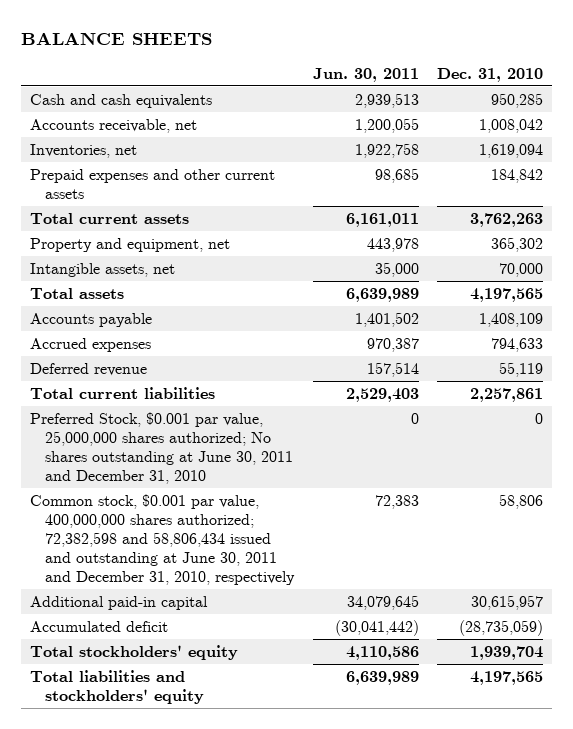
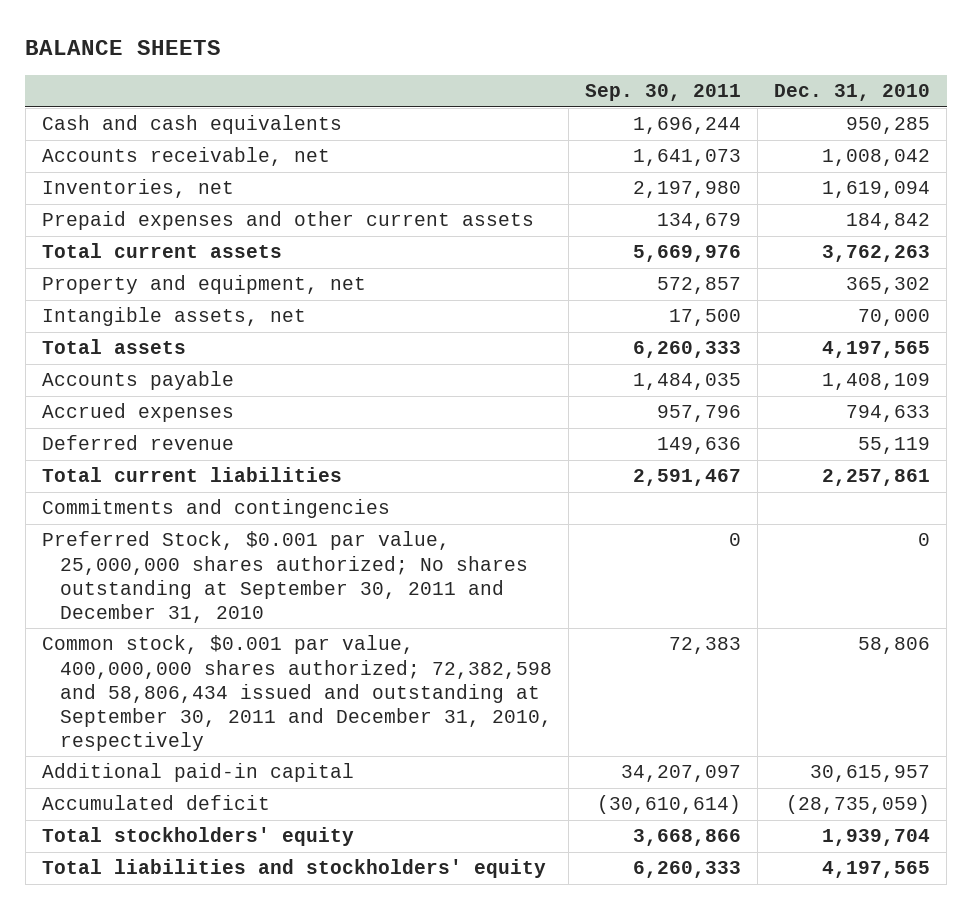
[312,67,419,82] Jun. 30, 2011 -> none
none -> [585,84,742,102] Sep. 30, 2011
none -> [41,499,390,519] Commitments and contingencies
[29,411,294,485] Preferred Stock, $0.001 par value, 25,000,000 shares authorized; No shares outstanding at June 30, 2011 and December 31, 2010 -> [41,531,529,623] Preferred Stock, $0.001 par value, 25,000,000 shares authorized; No shares outstanding at September 30, 2011 and December 31, 2010
[29,493,296,586] Common stock, $0.001 par value, 400,000,000 shares authorized; 72,382,598 and 58,806,434 issued and outstanding at June 30, 2011 and December 31, 2010, respectively -> [41,635,553,751] Common stock, $0.001 par value, 400,000,000 shares authorized; 72,382,598 and 58,806,434 issued and outstanding at September 30, 2011 and December 31, 2010, respectively

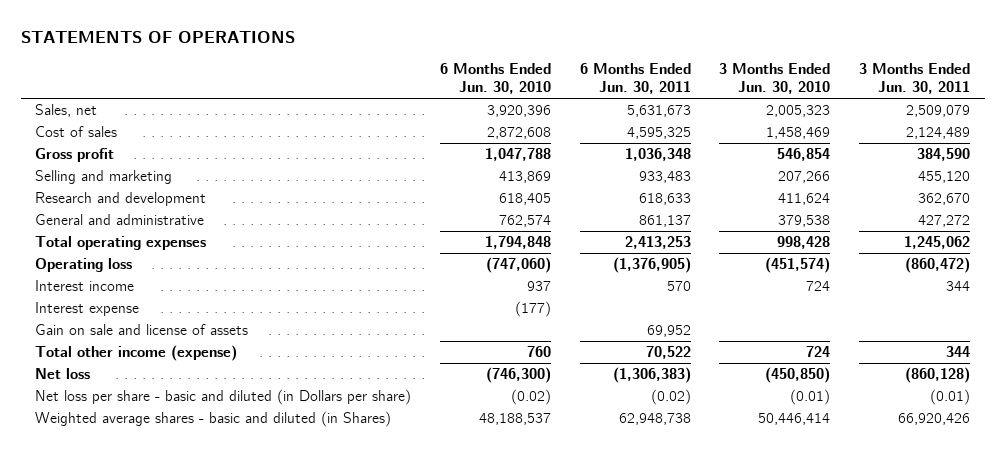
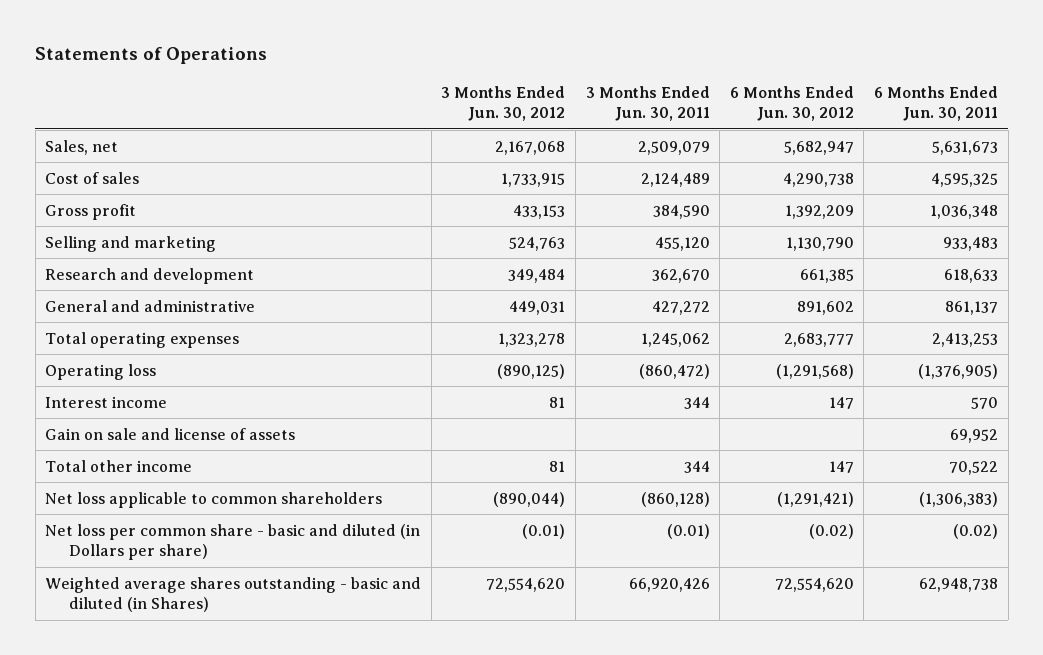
[20,31,295,44] STATEMENTS OF OPERATIONS -> [35,47,268,65] Statements of Operations
[439,63,551,95] 6 Months Ended Jun. 30, 2010 -> none
[719,63,831,95] 3 Months Ended Jun. 30, 2010 -> none
none -> [441,85,566,122] 3 Months Ended Jun. 30, 2012
none -> [729,85,854,122] 6 Months Ended Jun. 30, 2012
[35,302,140,317] Interest expense -> none
[35,345,238,362] Total other income (expense) -> [45,459,193,472] Total other income
[35,368,91,380] Net loss -> [45,491,383,508] Net loss applicable to common shareholders
[35,389,412,406] Net loss per share - basic and diluted (in Dollars per share) -> [45,523,421,561] Net loss per common share - basic and diluted (in Dollars per share)
[35,411,392,428] Weighted average shares - basic and diluted (in Shares) -> [45,576,422,613] Weighted average shares outstanding - basic and diluted (in Shares)

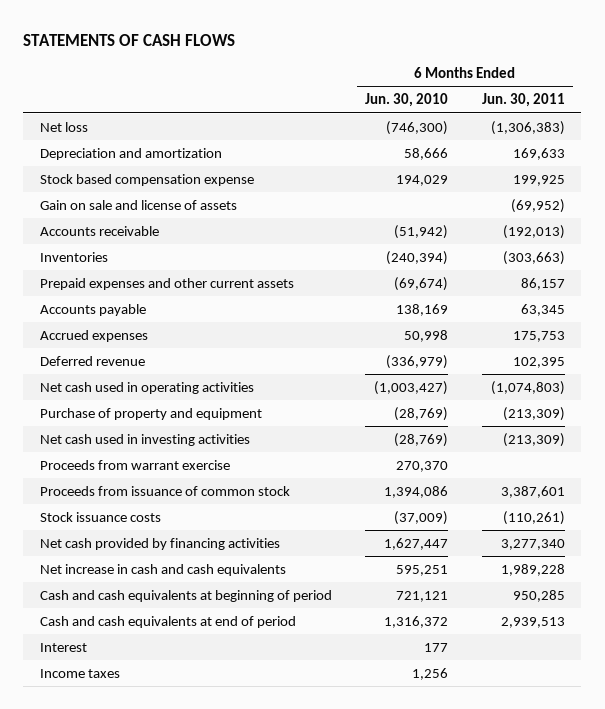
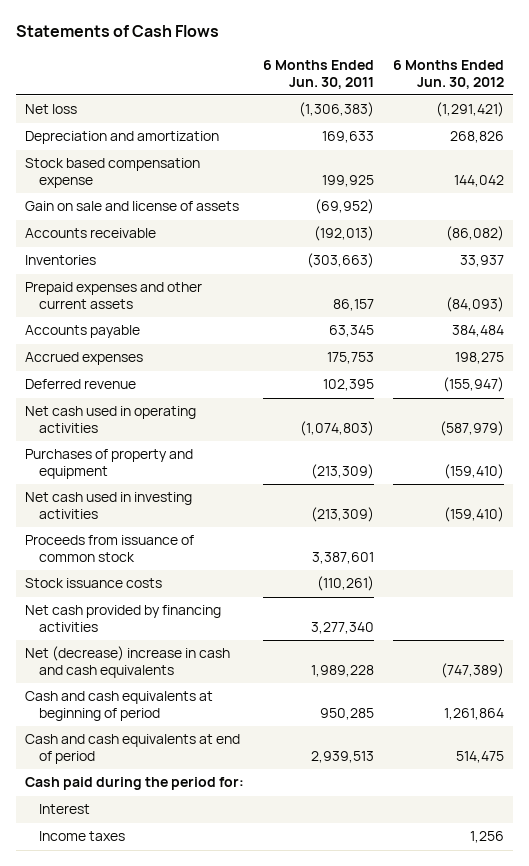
[23,33,236,46] STATEMENTS OF CASH FLOWS -> [15,25,219,38] Statements of Cash Flows
[365,93,449,108] Jun. 30, 2010 -> none
none -> [392,59,504,89] 6 Months Ended Jun. 30, 2012
[39,407,262,420] Purchase of property and equipment -> [24,449,193,480] Purchases of property and equipment
[39,459,230,470] Proceeds from warrant exercise -> none
[39,563,286,576] Net increase in cash and cash equivalents -> [24,646,230,679] Net (decrease) increase in cash and cash equivalents
none -> [24,777,244,791] Cash paid during the period for:

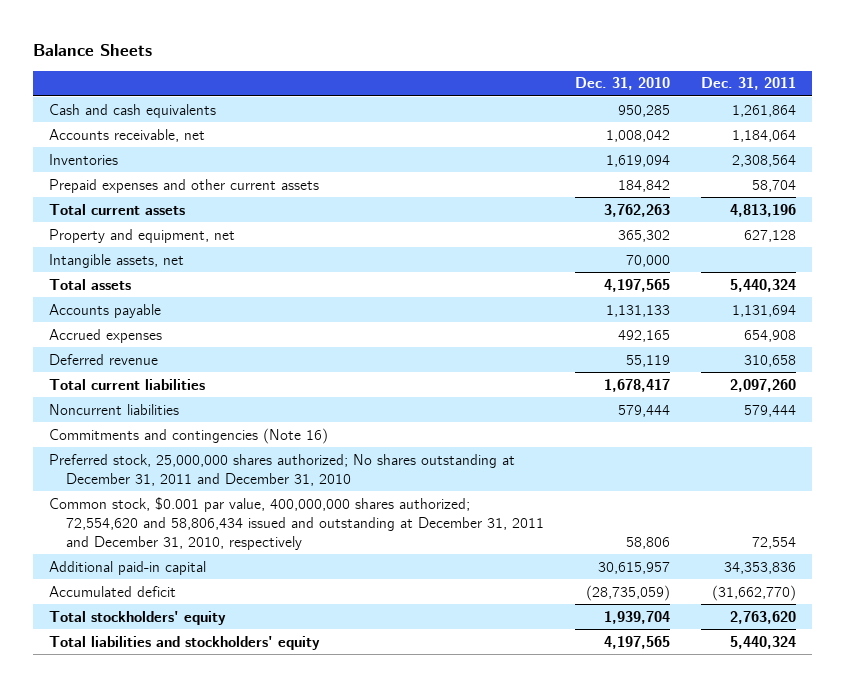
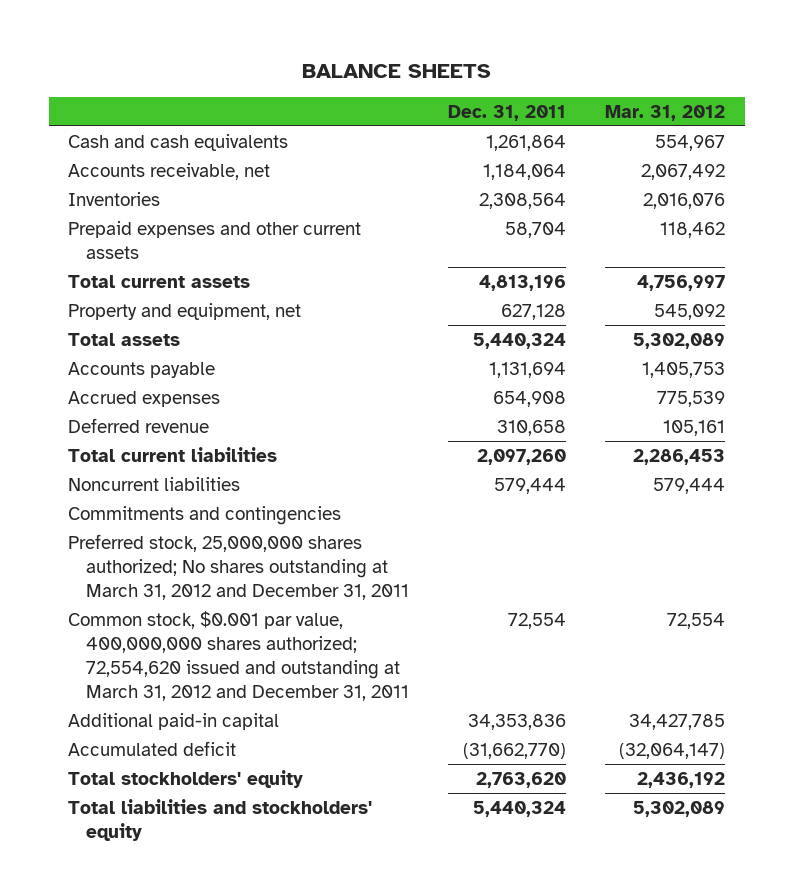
[33,44,153,57] Balance Sheets -> [301,63,491,78] BALANCE SHEETS
[574,77,670,91] Dec. 31, 2010 -> none
none -> [605,104,726,121] Mar. 31, 2012
[48,253,184,268] Intangible assets, net -> none
[48,427,328,444] Commitments and contingencies (Note 16) -> [68,506,342,526] Commitments and contingencies
[48,453,515,486] Preferred stock, 25,000,000 shares authorized; No shares outstanding at December 31, 2011 and December 31, 2010 -> [68,534,410,600] Preferred stock, 25,000,000 shares authorized; No shares outstanding at March 31, 2012 and December 31, 2011
[48,496,544,550] Common stock, $0.001 par value, 400,000,000 shares authorized; 72,554,620 and 58,806,434 issued and outstanding at December 31, 2011 and December 31, 2010, respectively -> [68,611,410,701] Common stock, $0.001 par value, 400,000,000 shares authorized; 72,554,620 issued and outstanding at March 31, 2012 and December 31, 2011

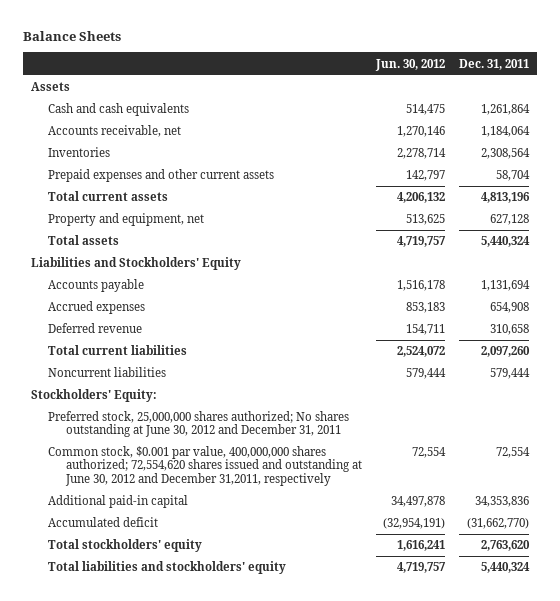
[301,63,491,78] BALANCE SHEETS -> [23,31,122,42] Balance Sheets
[605,104,726,121] Mar. 31, 2012 -> none
none -> [375,58,446,71] Jun. 30, 2012
none -> [30,82,70,92] Assets
none -> [30,257,241,271] Liabilities and Stockholders' Equity
[68,506,342,526] Commitments and contingencies -> none
none -> [30,389,157,403] Stockholders' Equity:
[68,534,410,600] Preferred stock, 25,000,000 shares authorized; No shares outstanding at March 31, 2012 and December 31, 2011 -> [48,411,350,438] Preferred stock, 25,000,000 shares authorized; No shares outstanding at June 30, 2012 and December 31, 2011
[68,611,410,701] Common stock, $0.001 par value, 400,000,000 shares authorized; 72,554,620 issued and outstanding at March 31, 2012 and December 31, 2011 -> [48,446,363,486] Common stock, $0.001 par value, 400,000,000 shares authorized; 72,554,620 shares issued and outstanding at June 30, 2012 and December 31,2011, respectively

